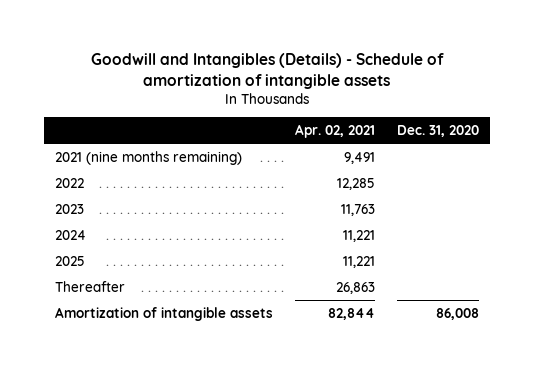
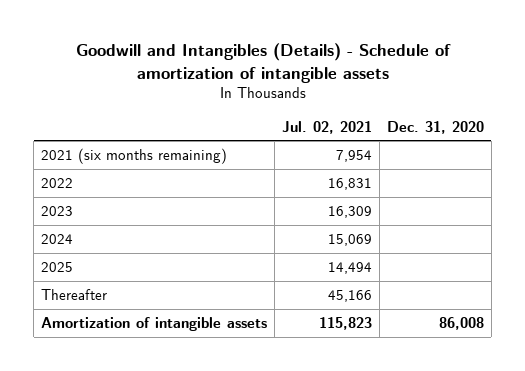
[295,123,376,138] Apr. 02, 2021 -> none
none -> [282,120,373,134] Jul. 02, 2021
[54,150,242,165] 2021 (nine months remaining) -> [41,147,228,164] 2021 (six months remaining)

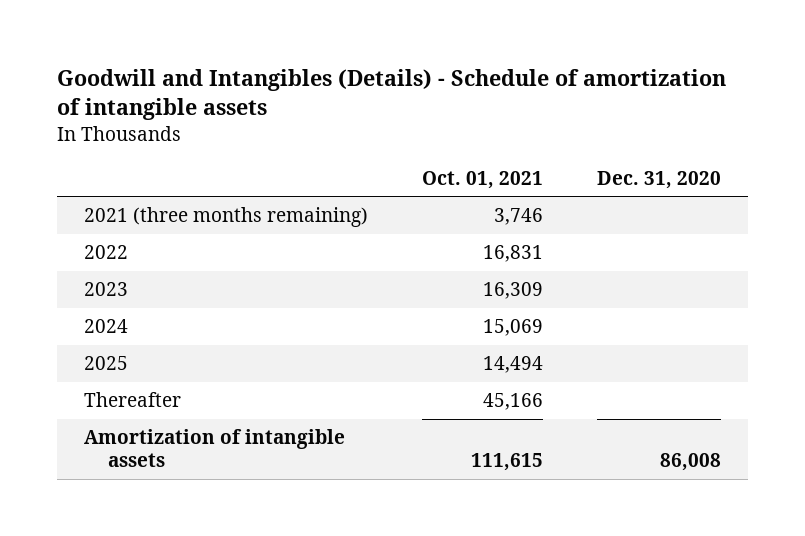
[282,120,373,134] Jul. 02, 2021 -> none
none -> [422,170,544,189] Oct. 01, 2021
[41,147,228,164] 2021 (six months remaining) -> [83,207,368,228] 2021 (three months remaining)

